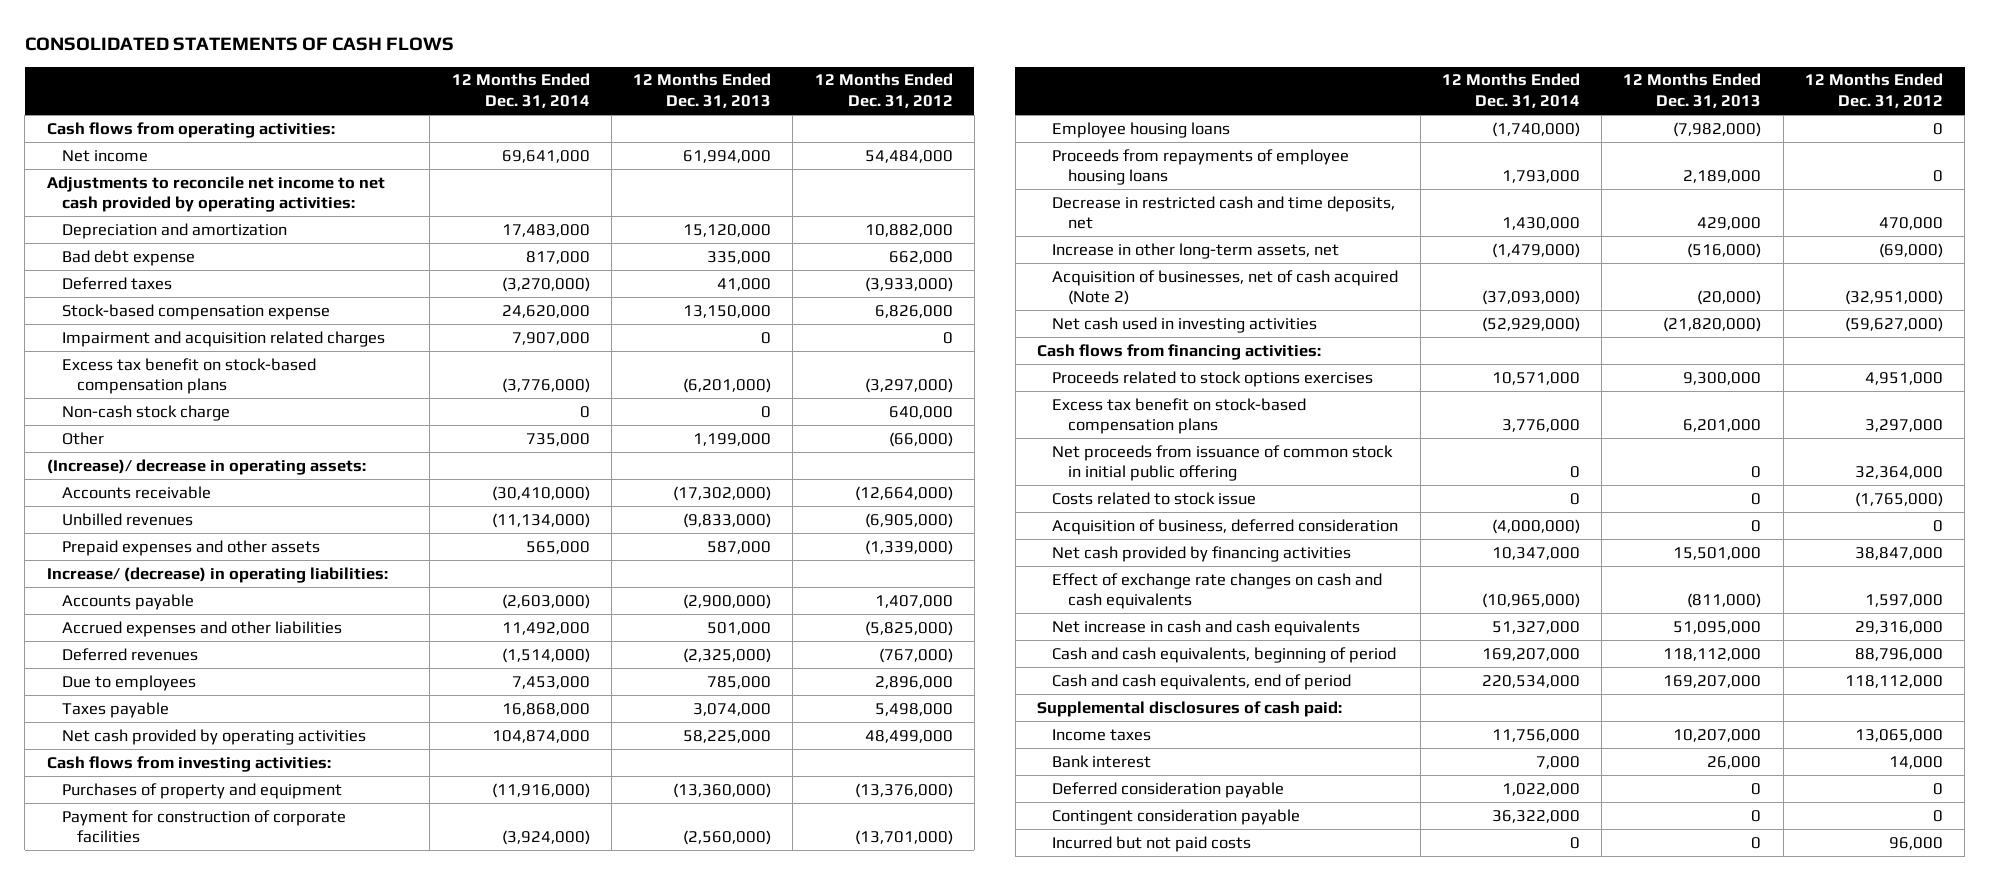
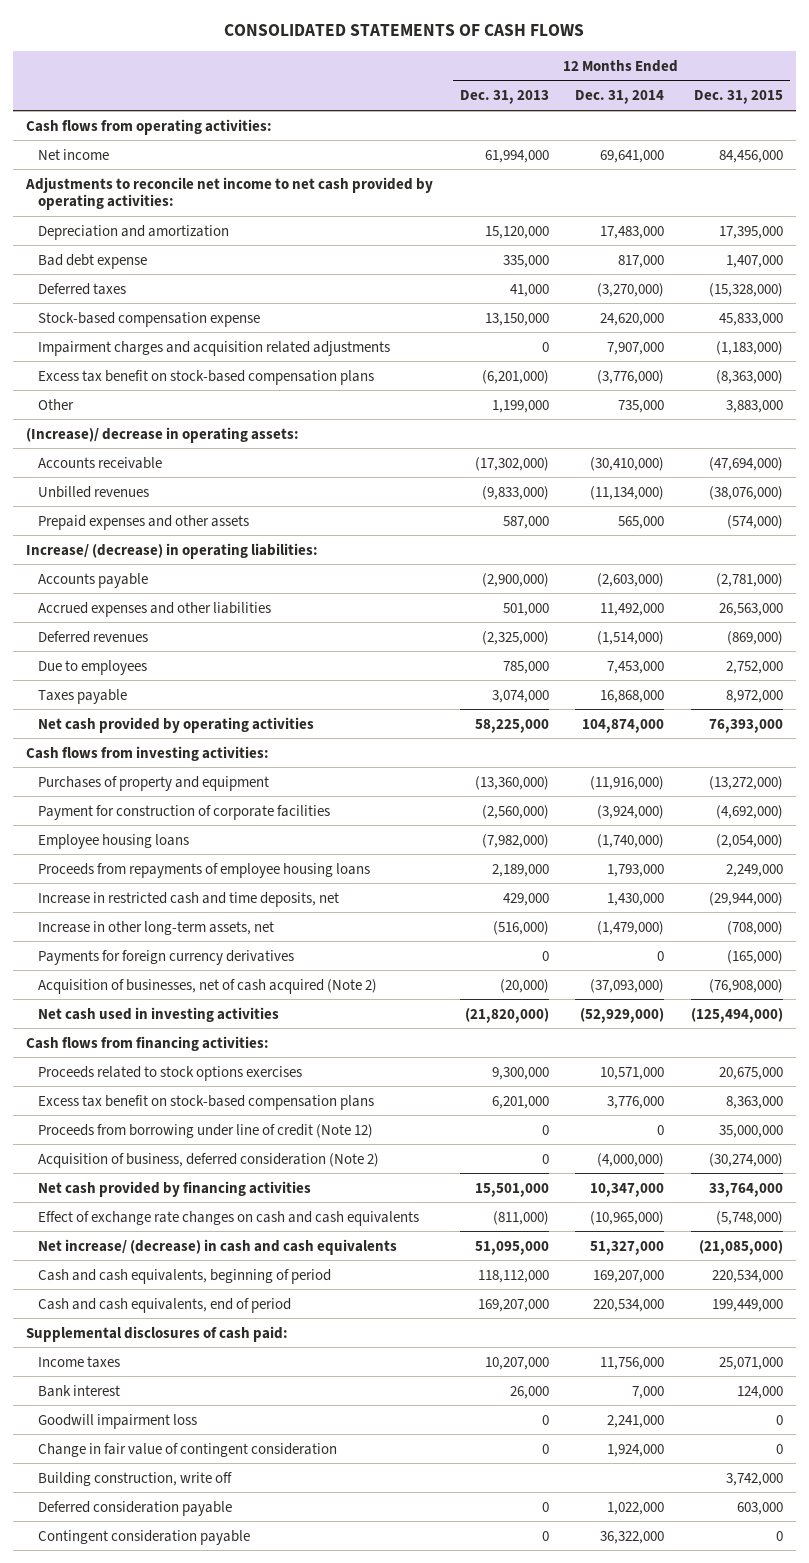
[814,73,953,109] 12 Months Ended Dec. 31, 2012 -> none
none -> [693,90,783,105] Dec. 31, 2015
[62,330,386,347] Impairment and acquisition related charges -> [38,340,391,356] Impairment charges and acquisition related adjustments
[62,404,231,421] Non-cash stock charge -> none
[1052,195,1396,230] Decrease in restricted cash and time deposits, net -> [38,891,340,907] Increase in restricted cash and time deposits, net
none -> [38,949,295,965] Payments for foreign currency derivatives
[1052,444,1394,482] Net proceeds from issuance of common stock in initial public offering -> none
[1052,491,1257,505] Costs related to stock issue -> none
none -> [38,1123,374,1138] Proceeds from borrowing under line of credit (Note 12)
[1052,518,1399,535] Acquisition of business, deferred consideration -> [38,1152,380,1168] Acquisition of business, deferred consideration (Note 2)
[1052,619,1361,636] Net increase in cash and cash equivalents -> [38,1238,398,1255] Net increase/ (decrease) in cash and cash equivalents
none -> [38,1413,198,1429] Goodwill impairment loss
none -> [38,1442,338,1457] Change in fair value of contingent consideration
none -> [38,1471,233,1486] Building construction, write off
[1052,835,1252,852] Incurred but not paid costs -> none

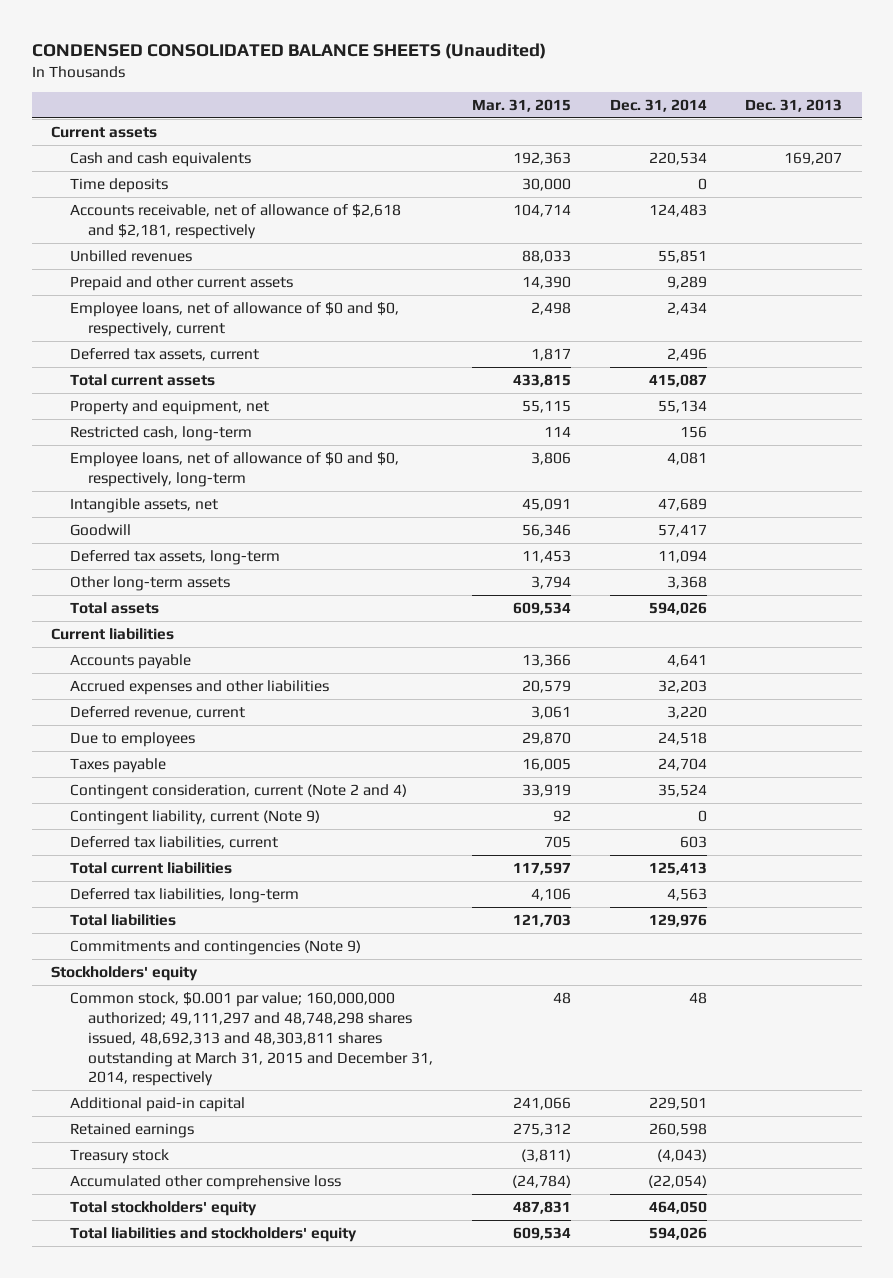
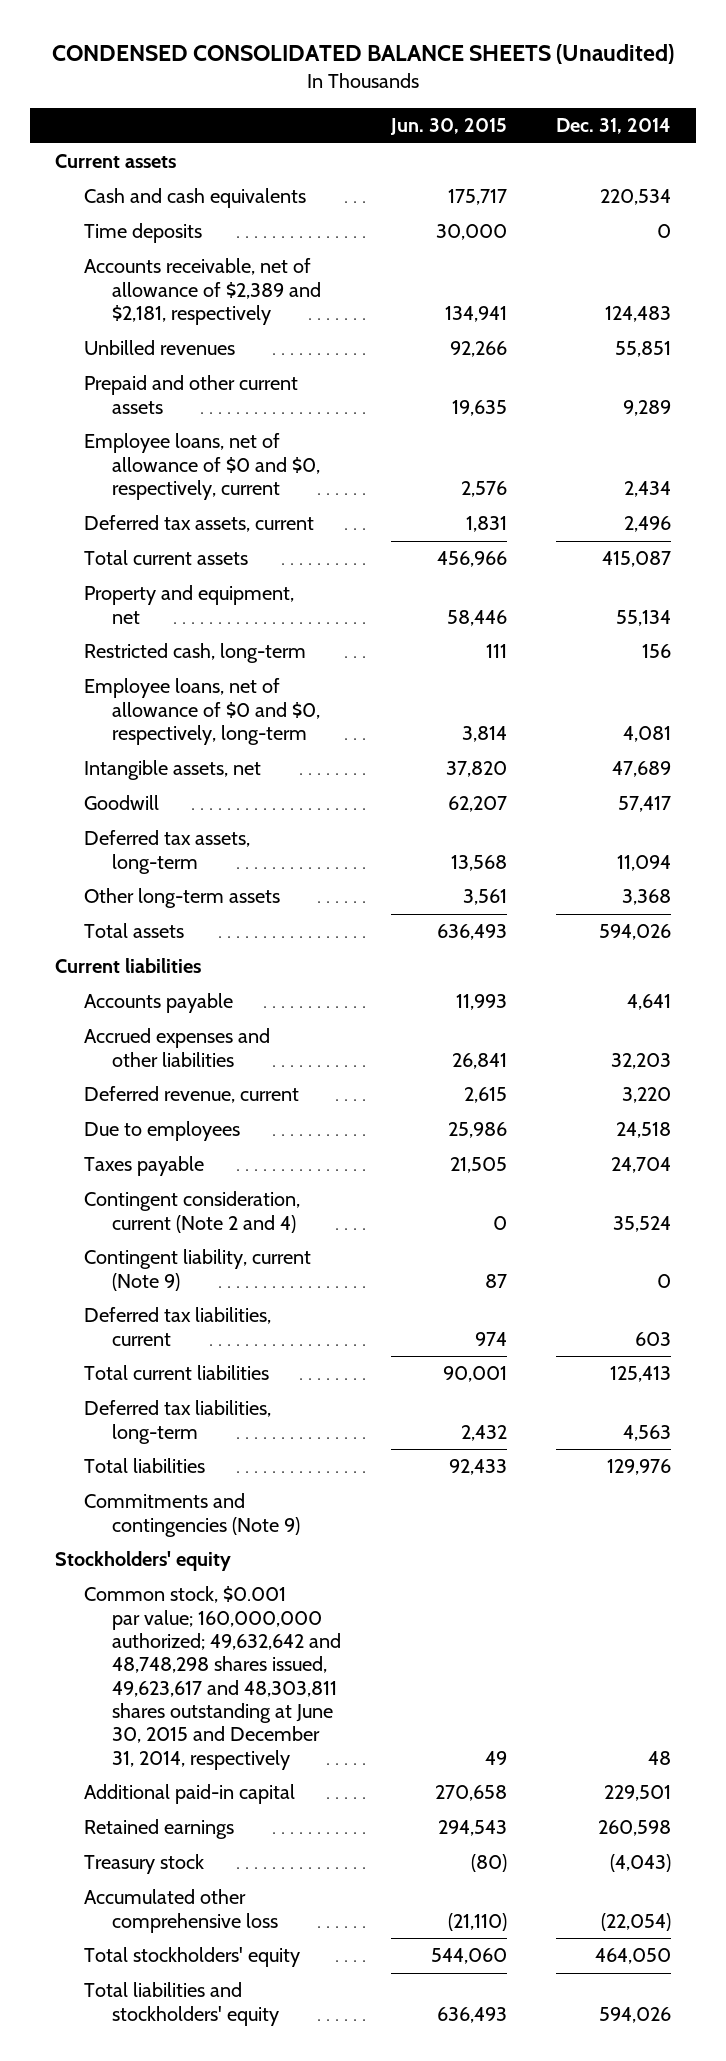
[471,98,571,112] Mar. 31, 2015 -> none
[745,98,843,112] Dec. 31, 2013 -> none
none -> [389,118,507,136] Jun. 30, 2015
[69,203,401,239] Accounts receivable, net of allowance of $2,618 and $2,181, respectively -> [83,258,322,326] Accounts receivable, net of allowance of $2,389 and $2,181, respectively
[69,991,434,1087] Common stock, $0.001 par value; 160,000,000 authorized; 49,111,297 and 48,748,298 shares issued, 48,692,313 and 48,303,811 shares outstanding at March 31, 2015 and December 31, 2014, respectively -> [83,1586,342,1770] Common stock, $0.001 par value; 160,000,000 authorized; 49,632,642 and 48,748,298 shares issued, 49,623,617 and 48,303,811 shares outstanding at June 30, 2015 and December 31, 2014, respectively

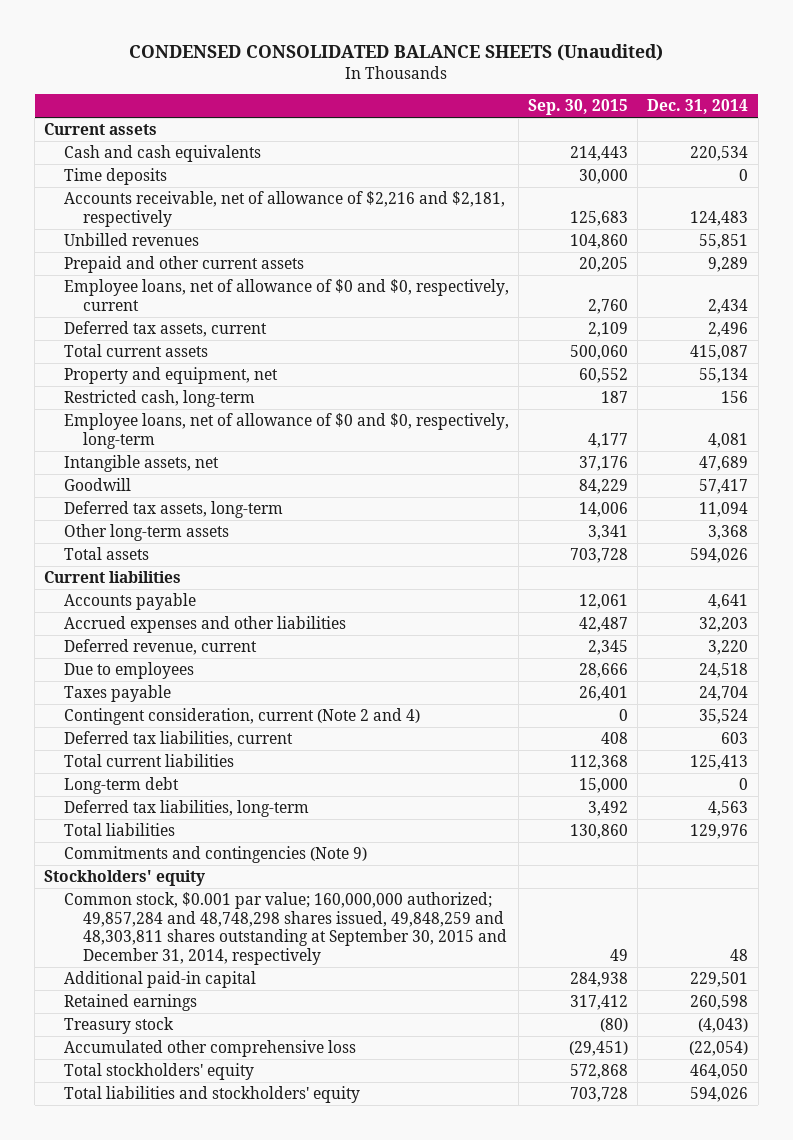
[389,118,507,136] Jun. 30, 2015 -> none
none -> [528,99,629,116] Sep. 30, 2015
[83,258,322,326] Accounts receivable, net of allowance of $2,389 and $2,181, respectively -> [63,191,505,227] Accounts receivable, net of allowance of $2,216 and $2,181, respectively
[83,1249,311,1291] Contingent liability, current (Note 9) -> none
none -> [63,777,179,795] Long-term debt
[83,1586,342,1770] Common stock, $0.001 par value; 160,000,000 authorized; 49,632,642 and 48,748,298 shares issued, 49,623,617 and 48,303,811 shares outstanding at June 30, 2015 and December 31, 2014, respectively -> [63,892,507,966] Common stock, $0.001 par value; 160,000,000 authorized; 49,857,284 and 48,748,298 shares issued, 49,848,259 and 48,303,811 shares outstanding at September 30, 2015 and December 31, 2014, respectively

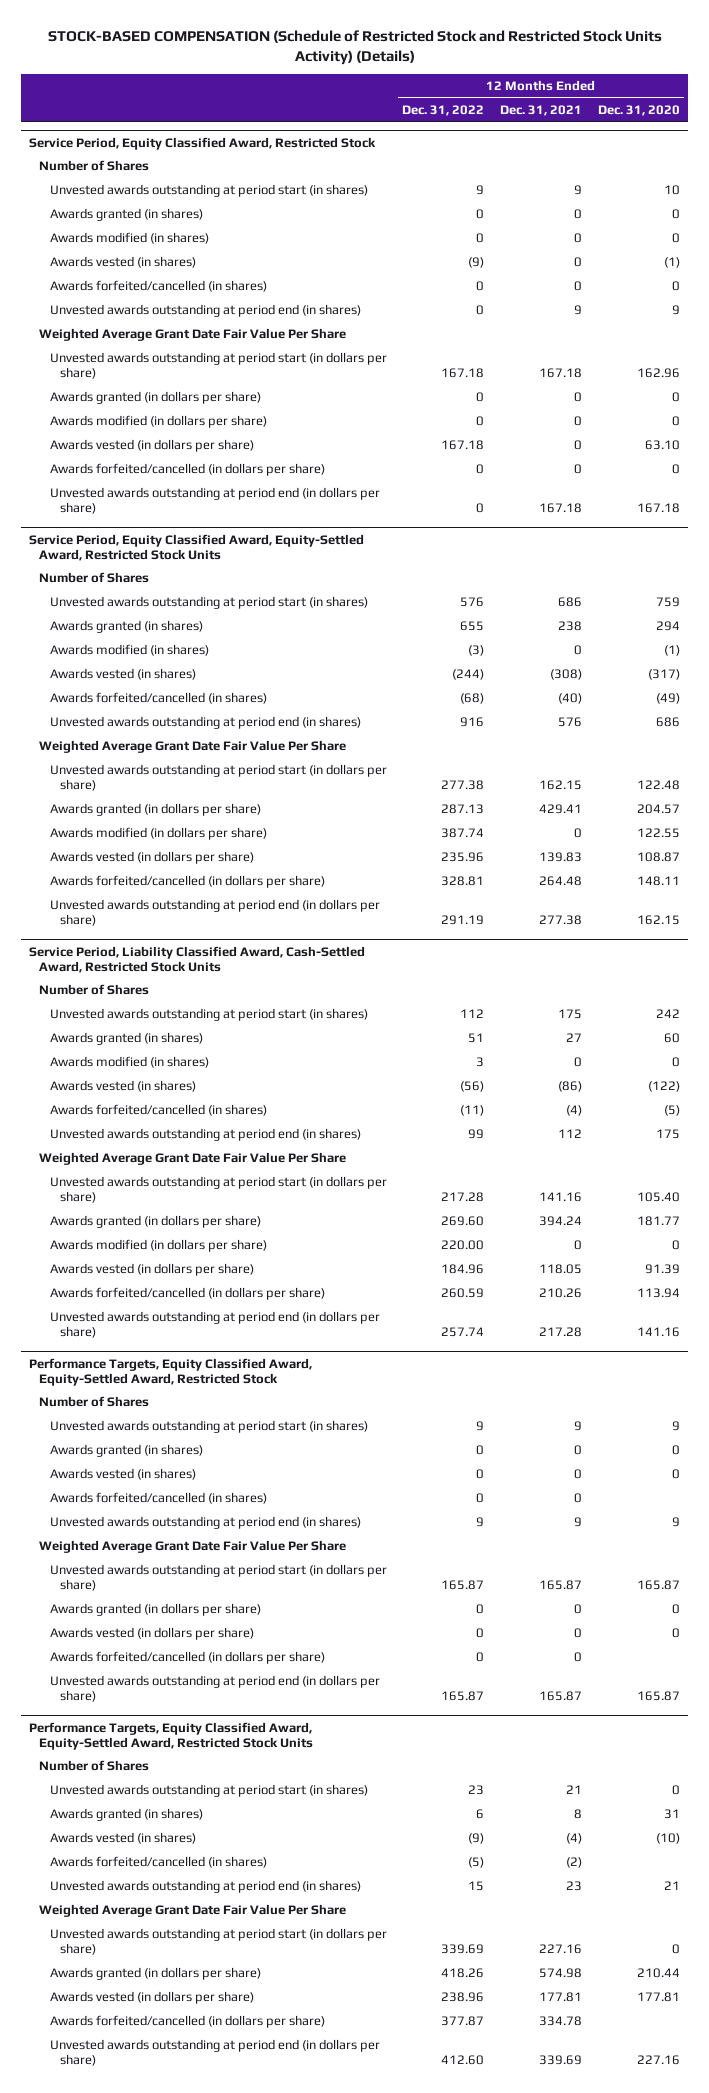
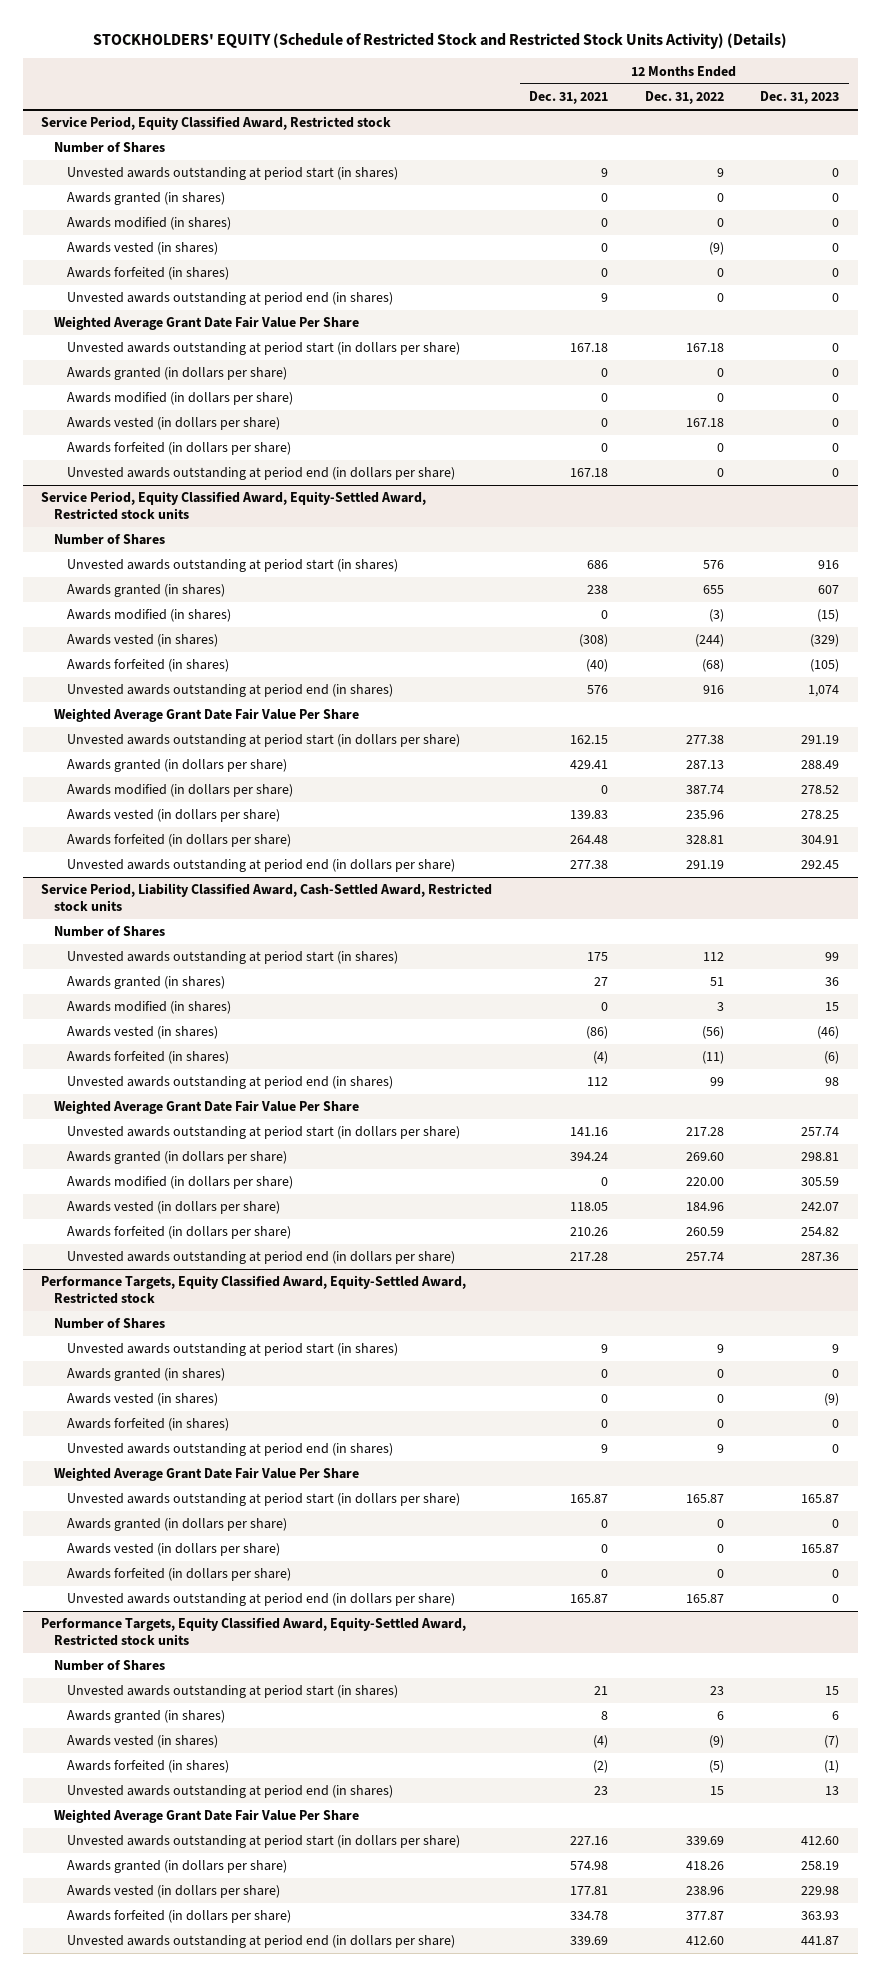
[47,30,662,66] STOCK-BASED COMPENSATION (Schedule of Restricted Stock and Restricted Stock Units Activity) (Details) -> [93,32,788,49] STOCKHOLDERS' EQUITY (Schedule of Restricted Stock and Restricted Stock Units Activity) (Details)
[598,105,681,117] Dec. 31, 2020 -> none
none -> [760,91,840,105] Dec. 31, 2023
[28,136,376,150] Service Period, Equity Classified Award, Restricted Stock -> [41,116,392,131] Service Period, Equity Classified Award, Restricted stock
[49,280,267,293] Awards forfeited/cancelled (in shares) -> [66,267,229,281] Awards forfeited (in shares)
[49,463,325,477] Awards forfeited/cancelled (in dollars per share) -> [66,442,291,456] Awards forfeited (in dollars per share)
[28,533,364,561] Service Period, Equity Classified Award, Equity-Settled Award, Restricted Stock Units -> [41,491,427,520] Service Period, Equity Classified Award, Equity-Settled Award, Restricted stock units
[49,692,267,705] Awards forfeited/cancelled (in shares) -> [66,659,229,673] Awards forfeited (in shares)
[49,875,325,889] Awards forfeited/cancelled (in dollars per share) -> [66,834,291,848] Awards forfeited (in dollars per share)
[28,945,365,973] Service Period, Liability Classified Award, Cash-Settled Award, Restricted Stock Units -> [41,883,493,911] Service Period, Liability Classified Award, Cash-Settled Award, Restricted stock units
[49,1104,267,1117] Awards forfeited/cancelled (in shares) -> [66,1051,229,1065] Awards forfeited (in shares)
[49,1287,325,1301] Awards forfeited/cancelled (in dollars per share) -> [66,1226,291,1240] Awards forfeited (in dollars per share)
[28,1357,312,1386] Performance Targets, Equity Classified Award, Equity-Settled Award, Restricted Stock -> [41,1275,467,1304] Performance Targets, Equity Classified Award, Equity-Settled Award, Restricted stock
[49,1492,267,1505] Awards forfeited/cancelled (in shares) -> [66,1418,229,1432] Awards forfeited (in shares)
[49,1651,325,1665] Awards forfeited/cancelled (in dollars per share) -> [66,1568,291,1582] Awards forfeited (in dollars per share)
[28,1721,314,1750] Performance Targets, Equity Classified Award, Equity-Settled Award, Restricted Stock Units -> [41,1617,467,1646] Performance Targets, Equity Classified Award, Equity-Settled Award, Restricted stock units
[49,1856,267,1869] Awards forfeited/cancelled (in shares) -> [66,1760,229,1774] Awards forfeited (in shares)
[49,2015,325,2029] Awards forfeited/cancelled (in dollars per share) -> [66,1910,291,1924] Awards forfeited (in dollars per share)

